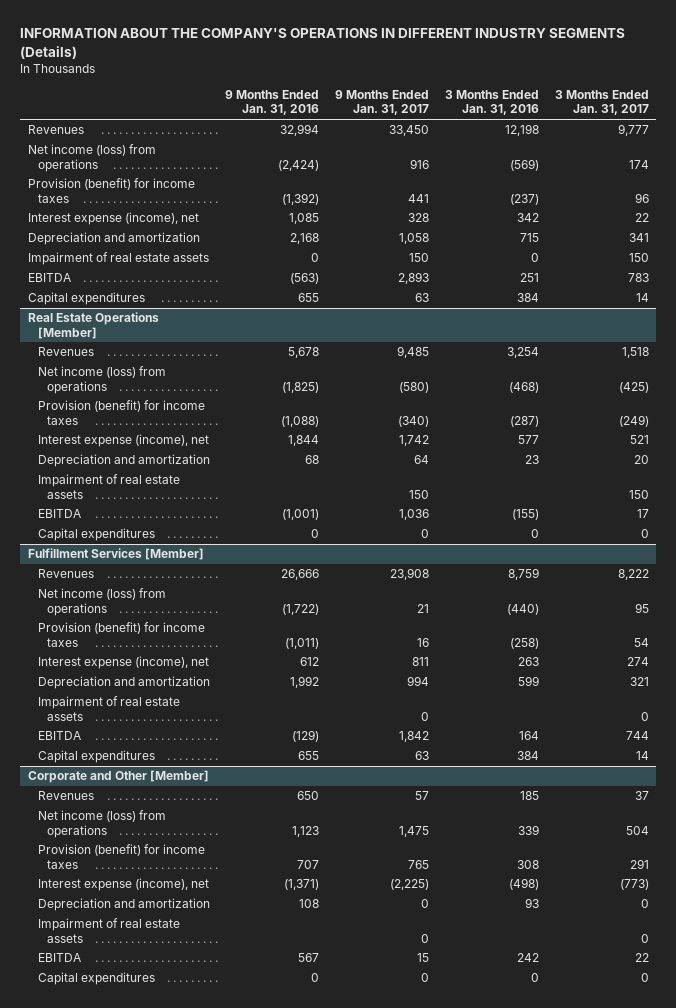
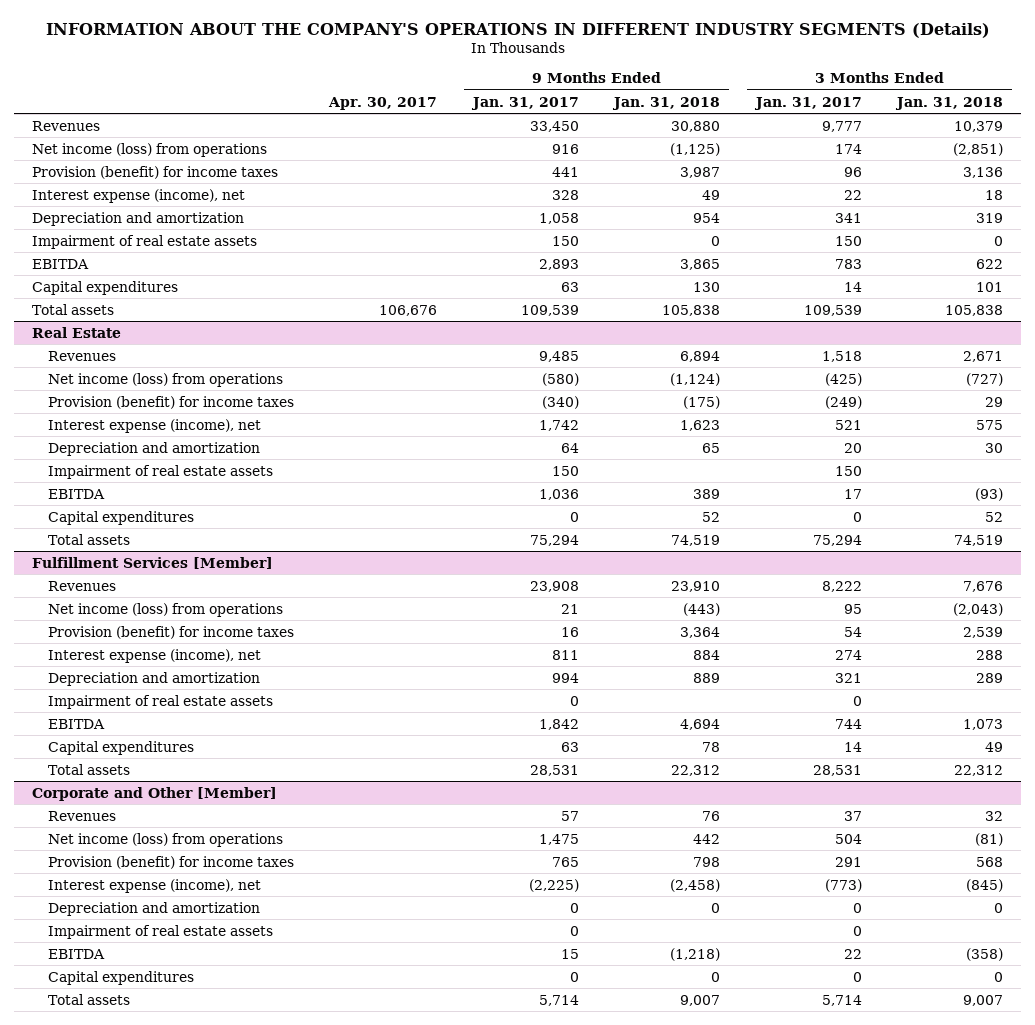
[225,90,320,116] 9 Months Ended Jan. 31, 2016 -> none
[444,90,539,116] 3 Months Ended Jan. 31, 2016 -> none
none -> [328,96,438,110] Apr. 30, 2017
none -> [612,96,721,110] Jan. 31, 2018
none -> [895,96,1004,110] Jan. 31, 2018
none -> [31,303,114,315] Total assets
[27,312,159,339] Real Estate Operations [Member] -> [31,326,121,338] Real Estate
none -> [47,533,130,545] Total assets
none -> [47,763,130,775] Total assets
none -> [47,993,130,1005] Total assets

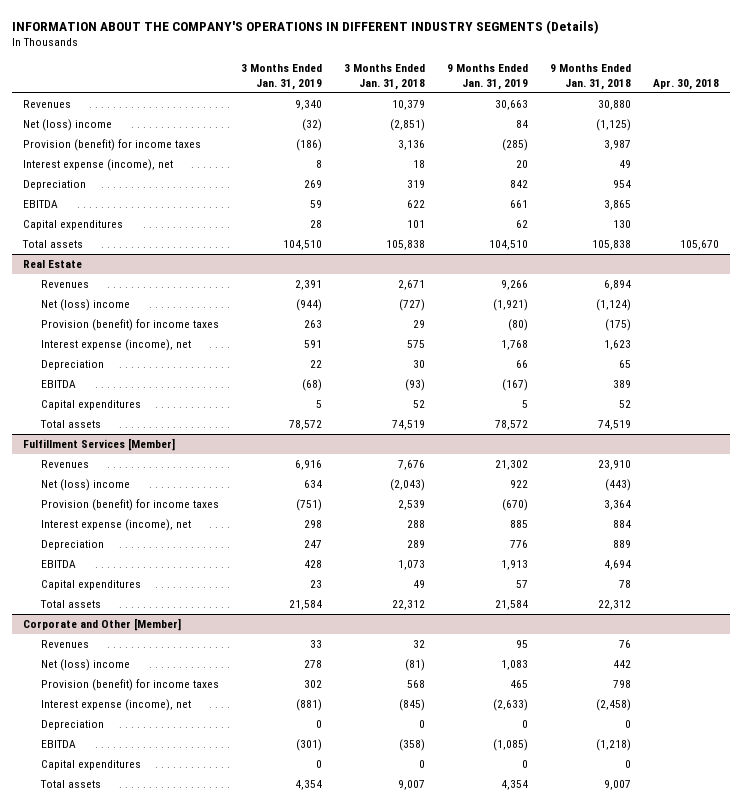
[328,96,438,110] Apr. 30, 2017 -> none
[470,96,579,110] Jan. 31, 2017 -> none
[753,96,862,110] Jan. 31, 2017 -> none
none -> [241,64,323,90] 3 Months Ended Jan. 31, 2019
none -> [446,64,528,90] 9 Months Ended Jan. 31, 2019
none -> [652,78,719,90] Apr. 30, 2018
[31,142,267,157] Net income (loss) from operations -> [23,119,113,132] Net (loss) income
[31,234,257,249] Impairment of real estate assets -> none
[31,211,244,226] Depreciation and amortization -> [23,180,87,191] Depreciation
[47,372,283,387] Net income (loss) from operations -> [41,299,131,312] Net (loss) income
[47,464,273,479] Impairment of real estate assets -> none
[47,441,260,456] Depreciation and amortization -> [41,360,105,371] Depreciation
[47,602,283,617] Net income (loss) from operations -> [41,479,131,492] Net (loss) income
[47,694,273,709] Impairment of real estate assets -> none
[47,671,260,686] Depreciation and amortization -> [41,540,105,551] Depreciation
[47,832,283,847] Net income (loss) from operations -> [41,659,131,672] Net (loss) income
[47,901,260,916] Depreciation and amortization -> none
[47,924,273,939] Impairment of real estate assets -> none
none -> [41,720,105,731] Depreciation

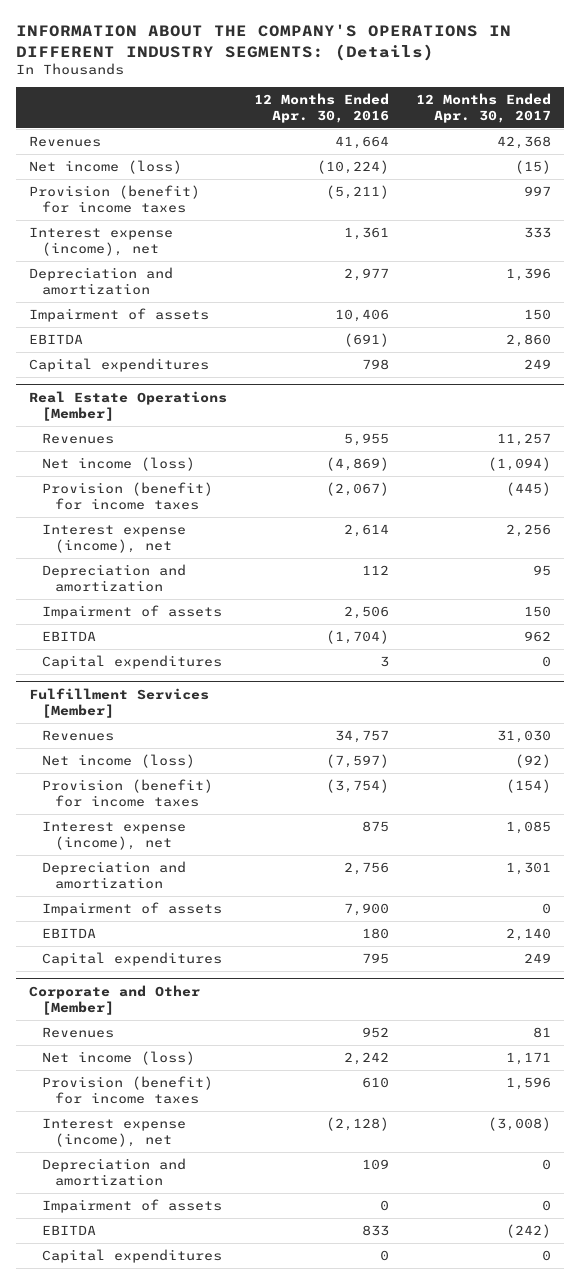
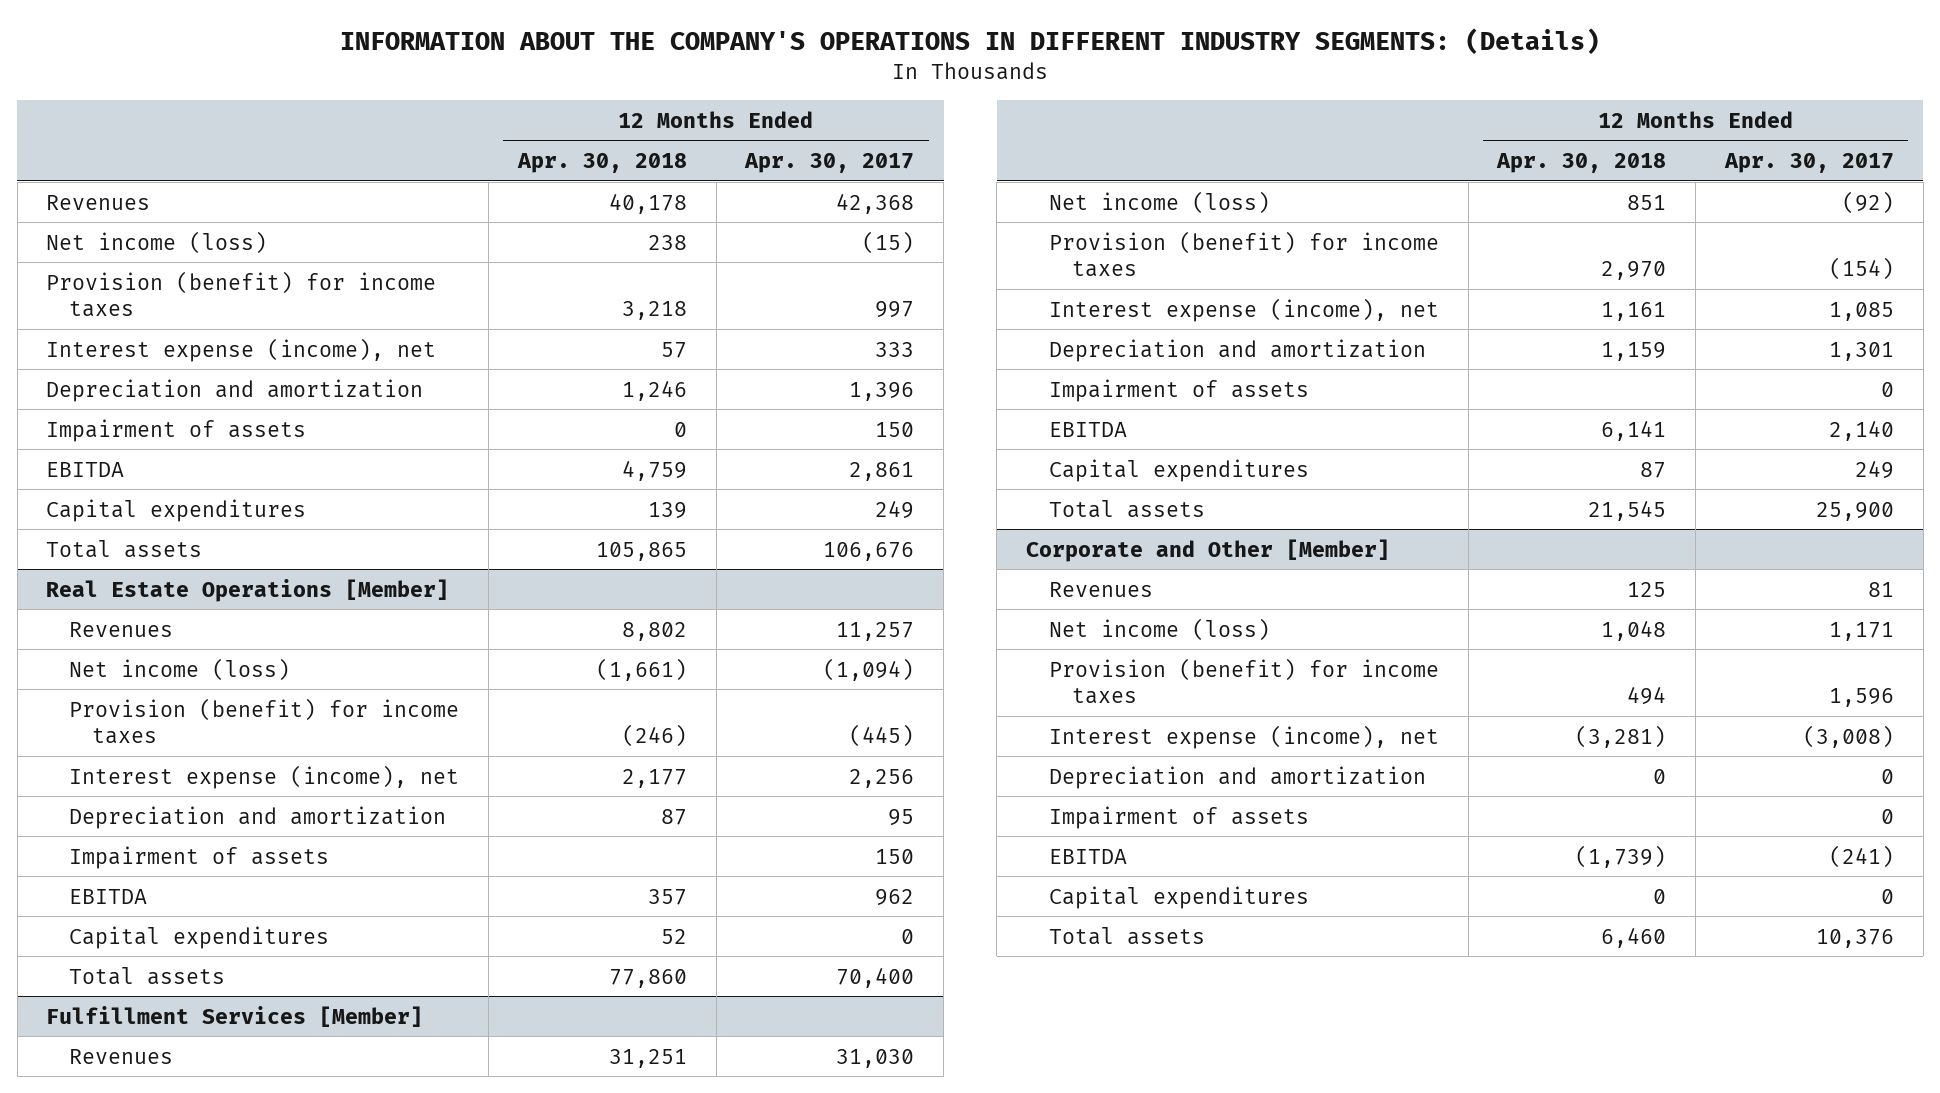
[254,93,390,123] 12 Months Ended Apr. 30, 2016 -> none
none -> [516,153,687,174] Apr. 30, 2018
[505,334,551,348] 2,860 -> [849,461,915,481] 2,861
none -> [46,539,203,558] Total assets
none -> [69,966,226,985] Total assets
none -> [1048,499,1205,518] Total assets
[505,1224,551,1239] (242) -> [1828,844,1894,868] (241)
none -> [1048,926,1205,945] Total assets

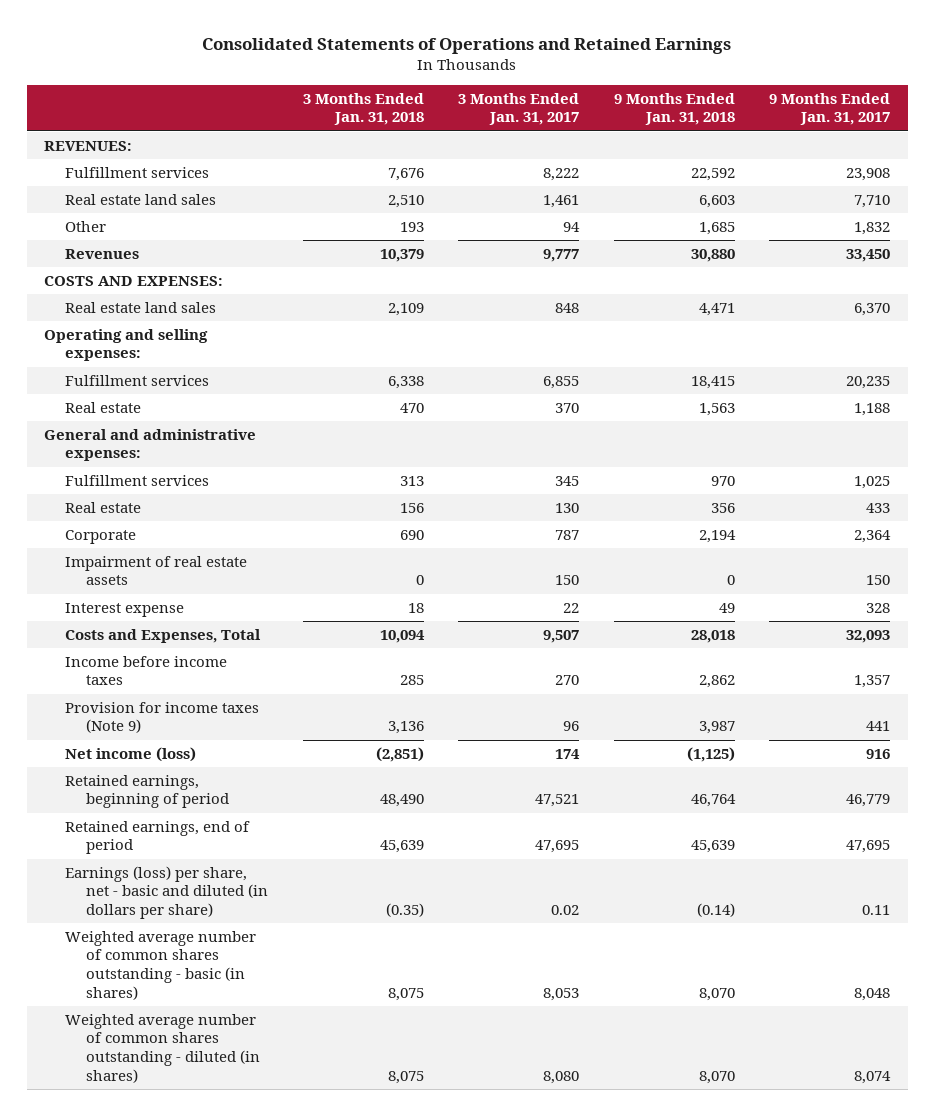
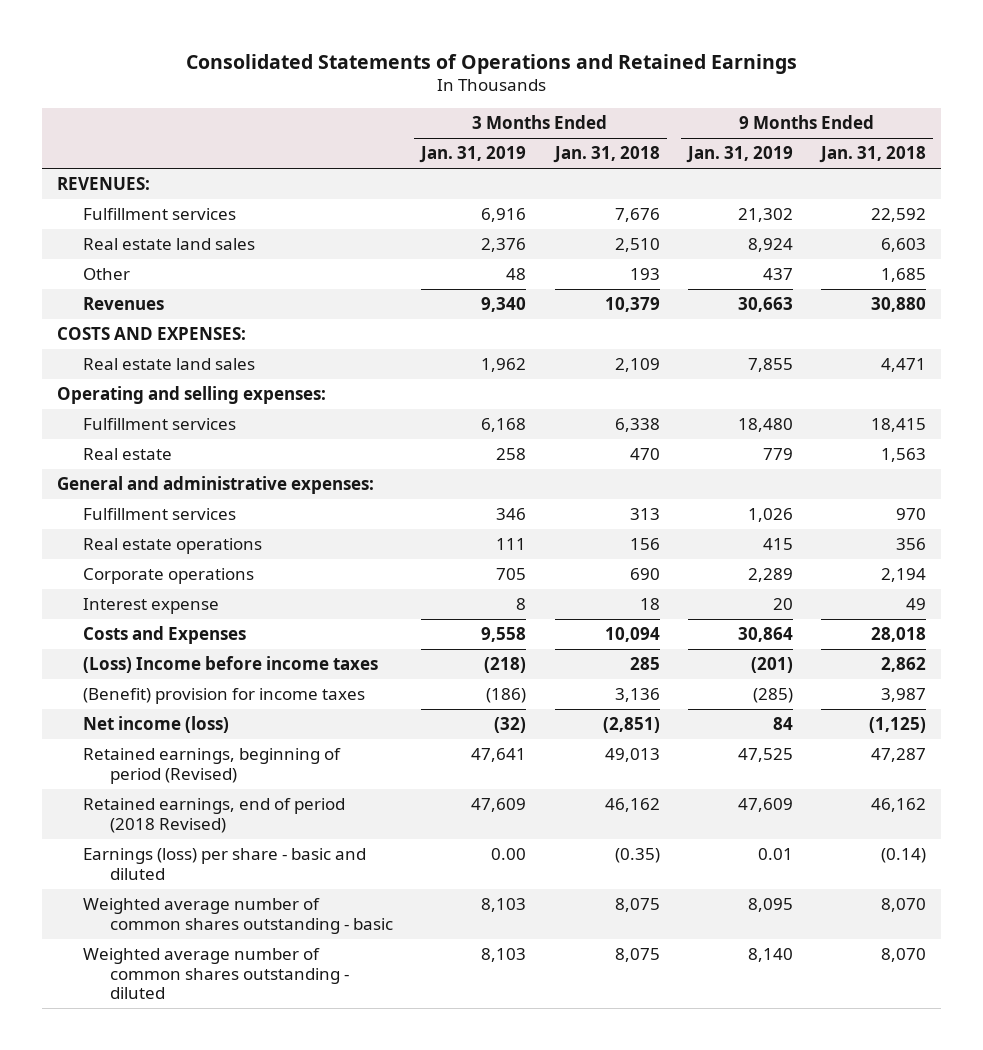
[458,92,580,126] 3 Months Ended Jan. 31, 2017 -> none
[769,92,891,126] 9 Months Ended Jan. 31, 2017 -> none
none -> [419,146,527,164] Jan. 31, 2019
none -> [685,146,793,164] Jan. 31, 2019
[65,555,248,586] Impairment of real estate assets -> none
[65,501,142,513] Real estate -> [83,538,263,555] Real estate operations
[65,529,137,544] Corporate -> [83,568,255,585] Corporate operations
[65,628,262,643] Costs and Expenses, Total -> [83,626,247,645] Costs and Expenses
[65,655,228,686] Income before income taxes -> [83,656,379,674] (Loss) Income before income taxes
[65,701,260,734] Provision for income taxes (Note 9) -> [83,688,366,705] (Benefit) provision for income taxes
[65,774,230,809] Retained earnings, beginning of period -> [83,748,342,784] Retained earnings, beginning of period (Revised)
[379,794,424,808] 48,490 -> [604,748,660,763] 49,013
[690,794,736,808] 46,764 -> [871,748,927,763] 47,287
[65,820,251,855] Retained earnings, end of period -> [83,798,346,833] Retained earnings, end of period (2018 Revised)
[379,840,424,854] 45,639 -> [604,798,660,813] 46,162
[690,840,735,854] 45,639 -> [871,798,927,813] 46,162
[65,865,269,920] Earnings (loss) per share, net - basic and diluted (in dollars per share) -> [83,848,367,880] Earnings (loss) per share - basic and diluted
[65,930,257,1000] Weighted average number of common shares outstanding - basic (in shares) -> [83,898,393,934] Weighted average number of common shares outstanding - basic
[65,1013,261,1083] Weighted average number of common shares outstanding - diluted (in shares) -> [83,948,349,1000] Weighted average number of common shares outstanding - diluted

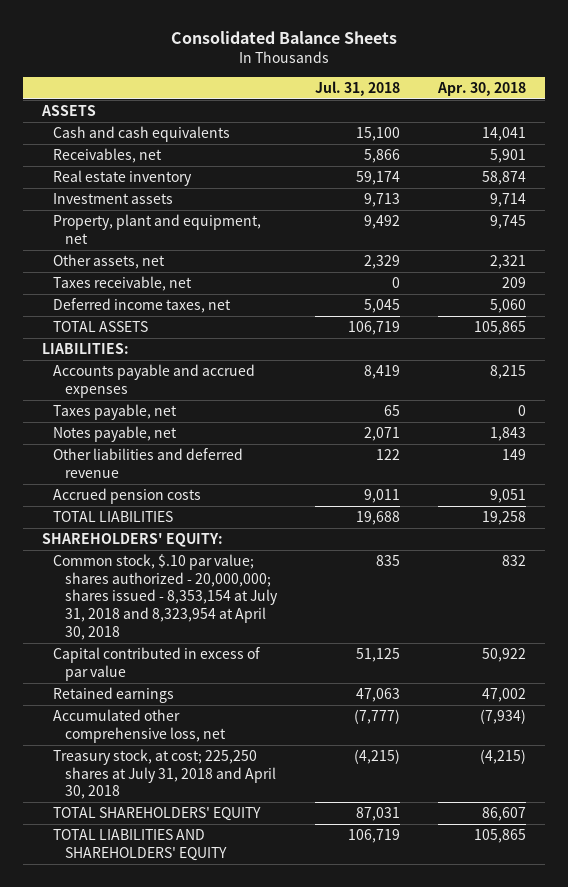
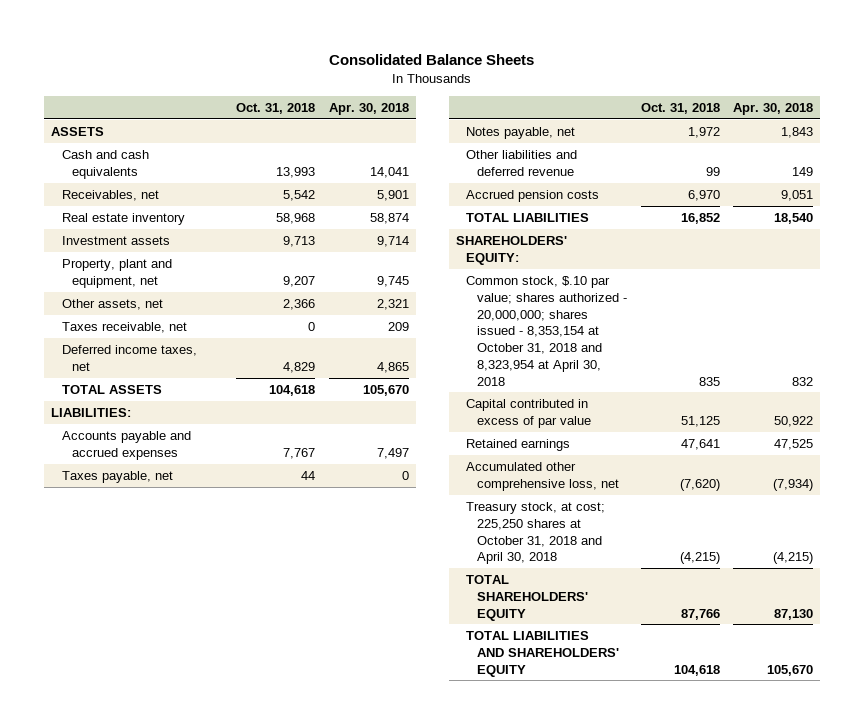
[315,81,401,97] Jul. 31, 2018 -> none
none -> [235,102,315,114] Oct. 31, 2018
[490,299,527,314] 5,060 -> [376,361,409,373] 4,865
[474,321,527,336] 105,865 -> [362,384,409,396] 105,670
[490,365,527,380] 8,215 -> [376,447,409,459] 7,497
[482,511,527,526] 19,258 -> [774,212,814,224] 18,540
[53,554,279,640] Common stock, $.10 par value; shares authorized - 20,000,000; shares issued - 8,353,154 at July 31, 2018 and 8,323,954 at April 30, 2018 -> [466,275,627,386] Common stock, $.10 par value; shares authorized - 20,000,000; shares issued - 8,353,154 at October 31, 2018 and 8,323,954 at April 30, 2018
[482,688,527,703] 47,002 -> [774,438,814,450] 47,525
[53,749,277,800] Treasury stock, at cost; 225,250 shares at July 31, 2018 and April 30, 2018 -> [466,501,606,565] Treasury stock, at cost; 225,250 shares at October 31, 2018 and April 30, 2018
[482,807,527,822] 86,607 -> [774,608,814,620] 87,130
[474,829,527,844] 105,865 -> [767,664,814,676] 105,670

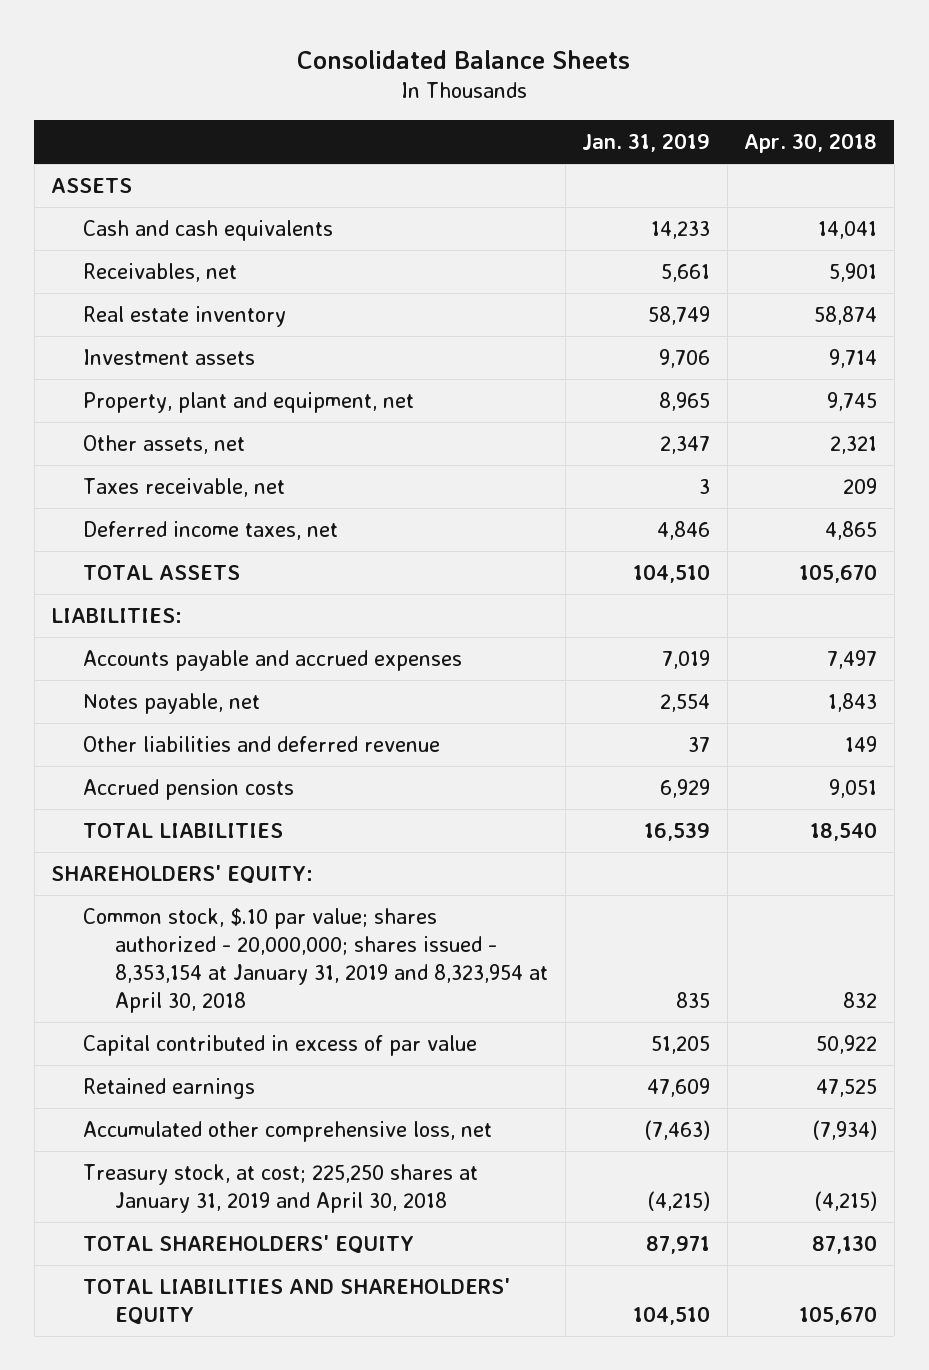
[235,102,315,114] Oct. 31, 2018 -> none
none -> [582,133,711,153] Jan. 31, 2019
[61,470,173,483] Taxes payable, net -> none
[466,275,627,386] Common stock, $.10 par value; shares authorized - 20,000,000; shares issued - 8,353,154 at October 31, 2018 and 8,323,954 at April 30, 2018 -> [83,907,549,1014] Common stock, $.10 par value; shares authorized - 20,000,000; shares issued - 8,353,154 at January 31, 2019 and 8,323,954 at April 30, 2018
[466,501,606,565] Treasury stock, at cost; 225,250 shares at October 31, 2018 and April 30, 2018 -> [83,1163,479,1214] Treasury stock, at cost; 225,250 shares at January 31, 2019 and April 30, 2018

